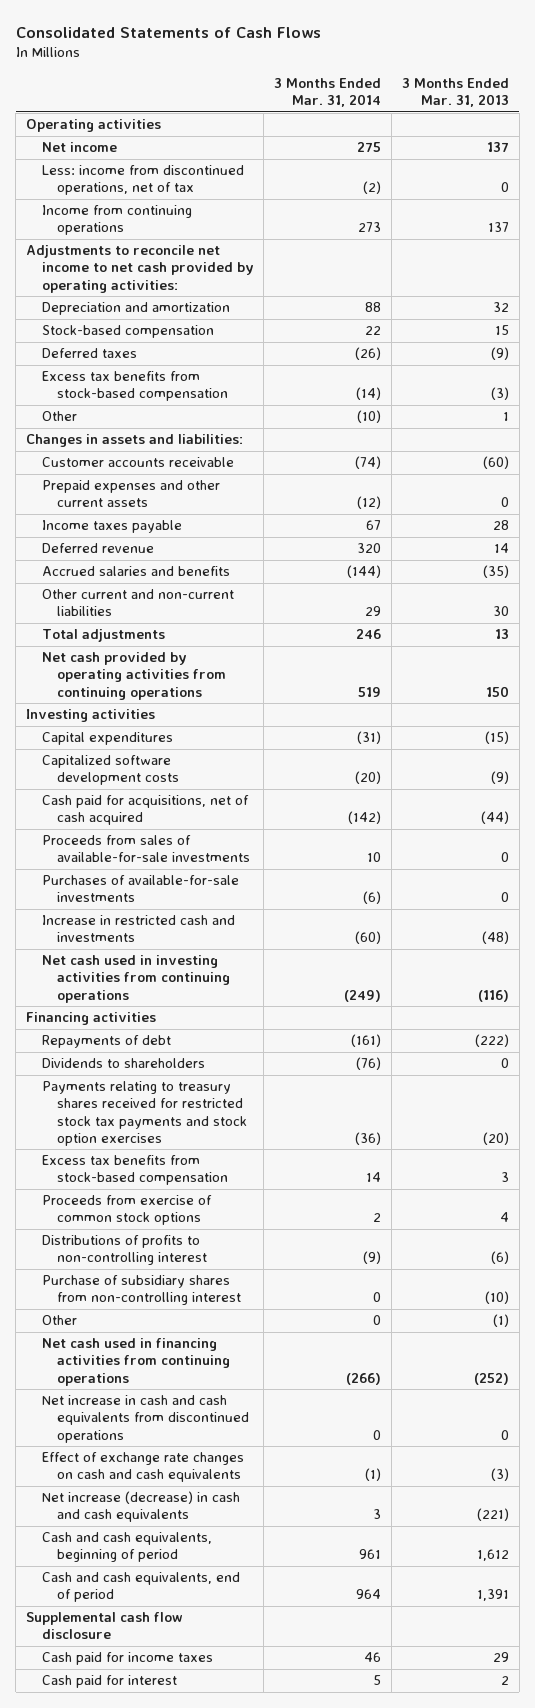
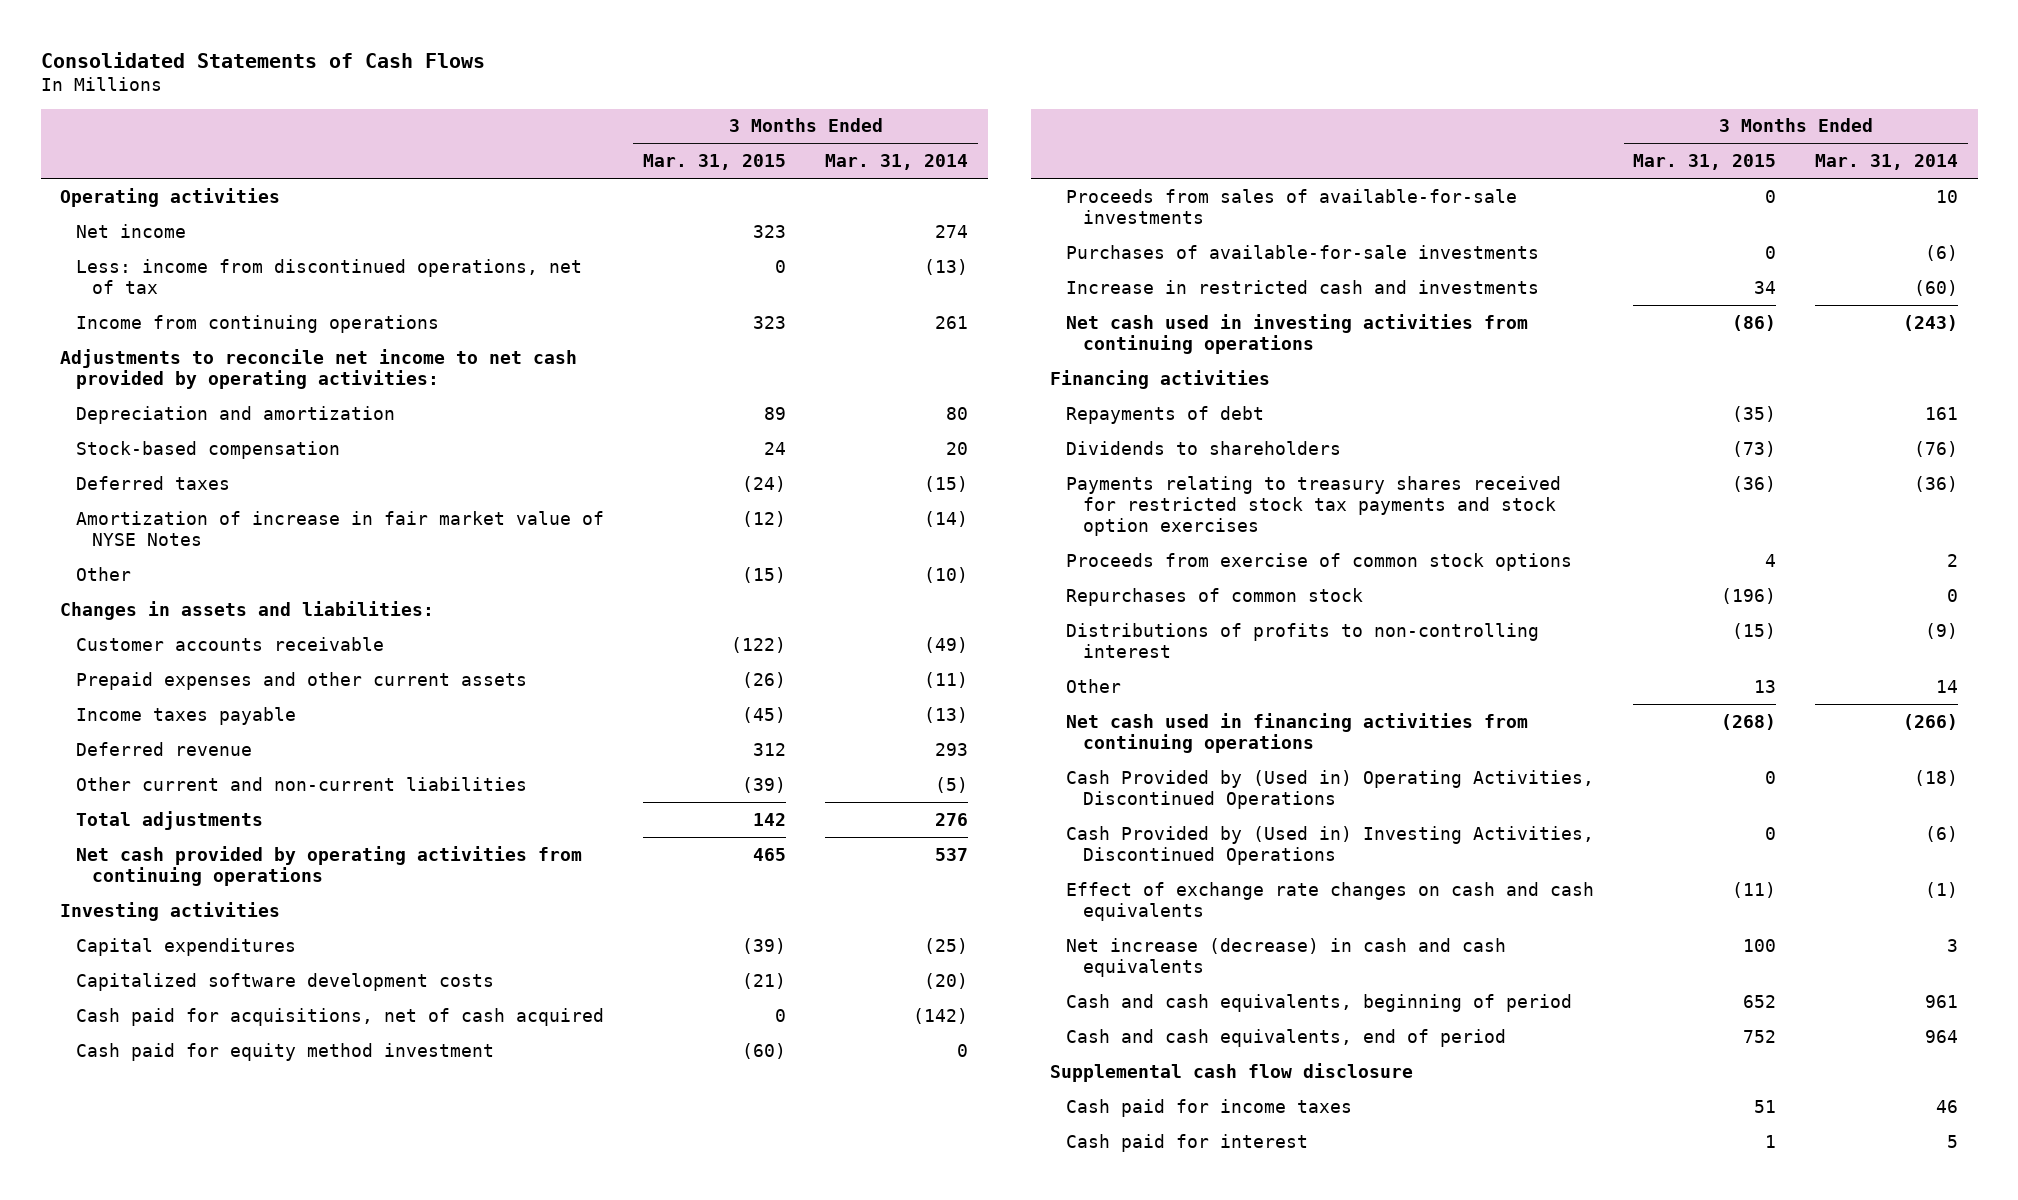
[401,78,509,108] 3 Months Ended Mar. 31, 2013 -> none
none -> [643,154,787,171] Mar. 31, 2015
[357,142,382,153] 275 -> [935,224,969,238] 274
[363,181,382,195] (2) -> [924,258,969,275] (13)
[358,222,382,233] 273 -> [935,315,969,329] 261
[41,371,228,402] Excess tax benefits from stock-based compensation -> none
[365,302,382,313] 88 -> [946,406,969,420] 80
[365,326,382,336] 22 -> [946,441,969,455] 20
[355,347,382,361] (26) -> [924,475,969,492] (15)
none -> [76,510,605,546] Amortization of increase in fair market value of NYSE Notes
[41,566,230,577] Accrued salaries and benefits -> none
[355,456,382,470] (74) -> [924,636,969,653] (49)
[357,496,382,510] (12) -> [924,671,969,688] (11)
[366,520,382,531] 67 -> [924,706,969,723] (13)
[357,543,382,554] 320 -> [935,742,969,756] 293
[365,606,382,617] 29 -> [935,776,969,793] (5)
[356,629,382,640] 246 -> [935,812,969,826] 276
[358,686,382,697] 519 -> [935,847,969,861] 537
[357,731,382,745] (31) -> [924,937,969,954] (25)
none -> [76,1042,495,1061] Cash paid for equity method investment
[344,989,382,1002] (249) -> [1903,314,1959,331] (243)
[351,1034,382,1048] (161) -> [1925,406,1959,420] 161
[41,1155,228,1186] Excess tax benefits from stock-based compensation -> none
none -> [1066,587,1364,606] Repurchases of common stock
[41,1275,241,1306] Purchase of subsidiary shares from non-controlling interest -> none
[373,1315,382,1326] 0 -> [1936,679,1959,693] 14
[41,1395,249,1443] Net increase in cash and cash equivalents from discontinued operations -> none
none -> [1066,769,1595,809] Cash Provided by (Used in) Operating Activities, Discontinued Operations
none -> [1066,825,1595,865] Cash Provided by (Used in) Investing Activities, Discontinued Operations

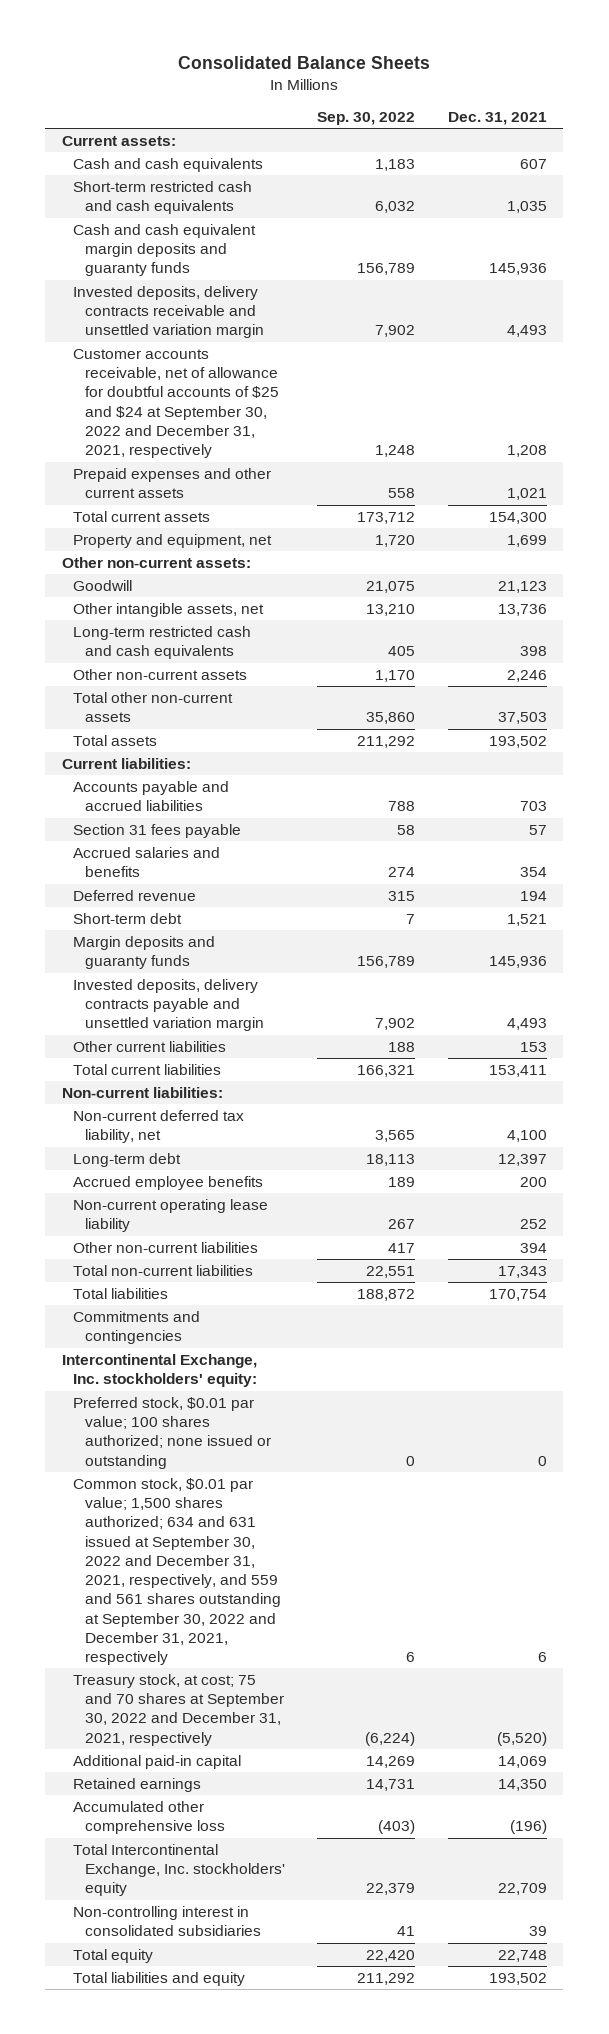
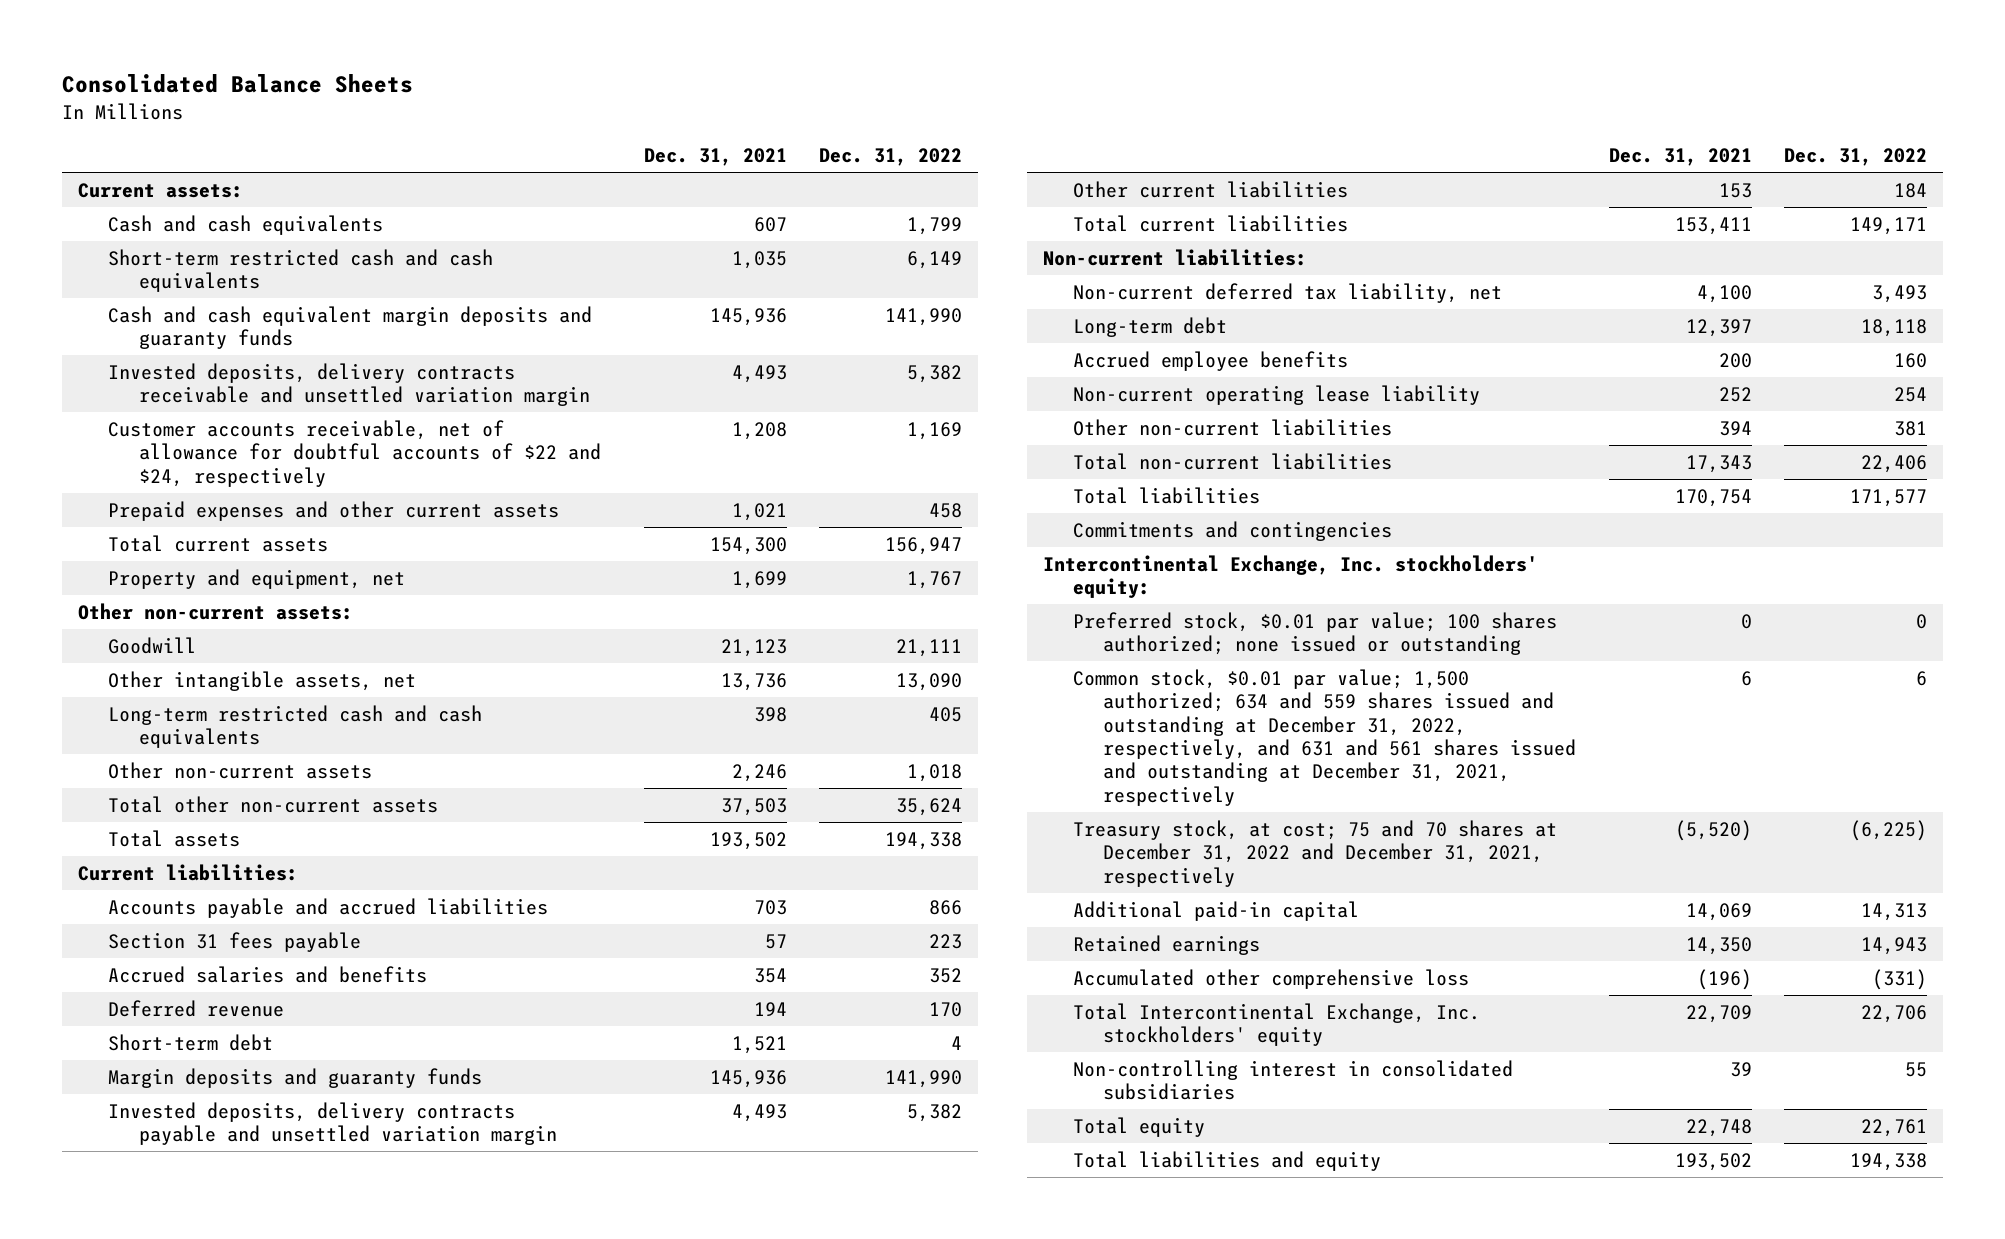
[317,111,416,125] Sep. 30, 2022 -> none
none -> [818,148,962,167] Dec. 31, 2022
[73,348,279,459] Customer accounts receivable, net of allowance for doubtful accounts of $25 and $24 at September 30, 2022 and December 31, 2021, respectively -> [108,419,601,487] Customer accounts receivable, net of allowance for doubtful accounts of $22 and $24, respectively
[73,1477,281,1666] Common stock, $0.01 par value; 1,500 shares authorized; 634 and 631 issued at September 30, 2022 and December 31, 2021, respectively, and 559 and 561 shares outstanding at September 30, 2022 and December 31, 2021, respectively -> [1073,668,1577,806] Common stock, $0.01 par value; 1,500 authorized; 634 and 559 shares issued and outstanding at December 31, 2022, respectively, and 631 and 561 shares issued and outstanding at December 31, 2021, respectively
[73,1673,284,1746] Treasury stock, at cost; 75 and 70 shares at September 30, 2022 and December 31, 2021, respectively -> [1073,819,1558,887] Treasury stock, at cost; 75 and 70 shares at December 31, 2022 and December 31, 2021, respectively

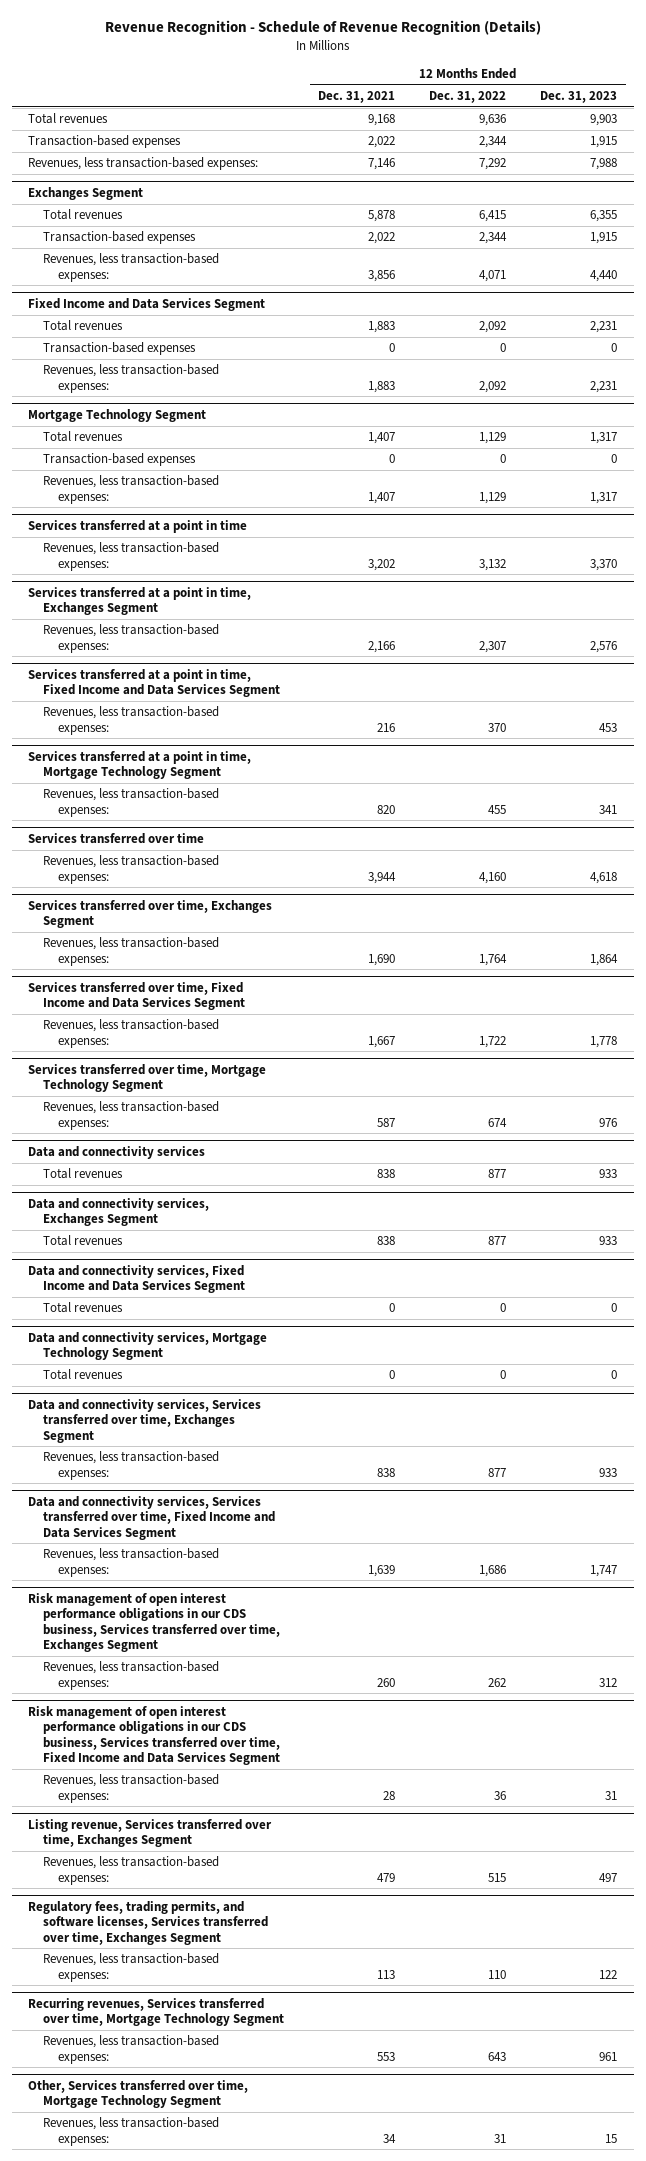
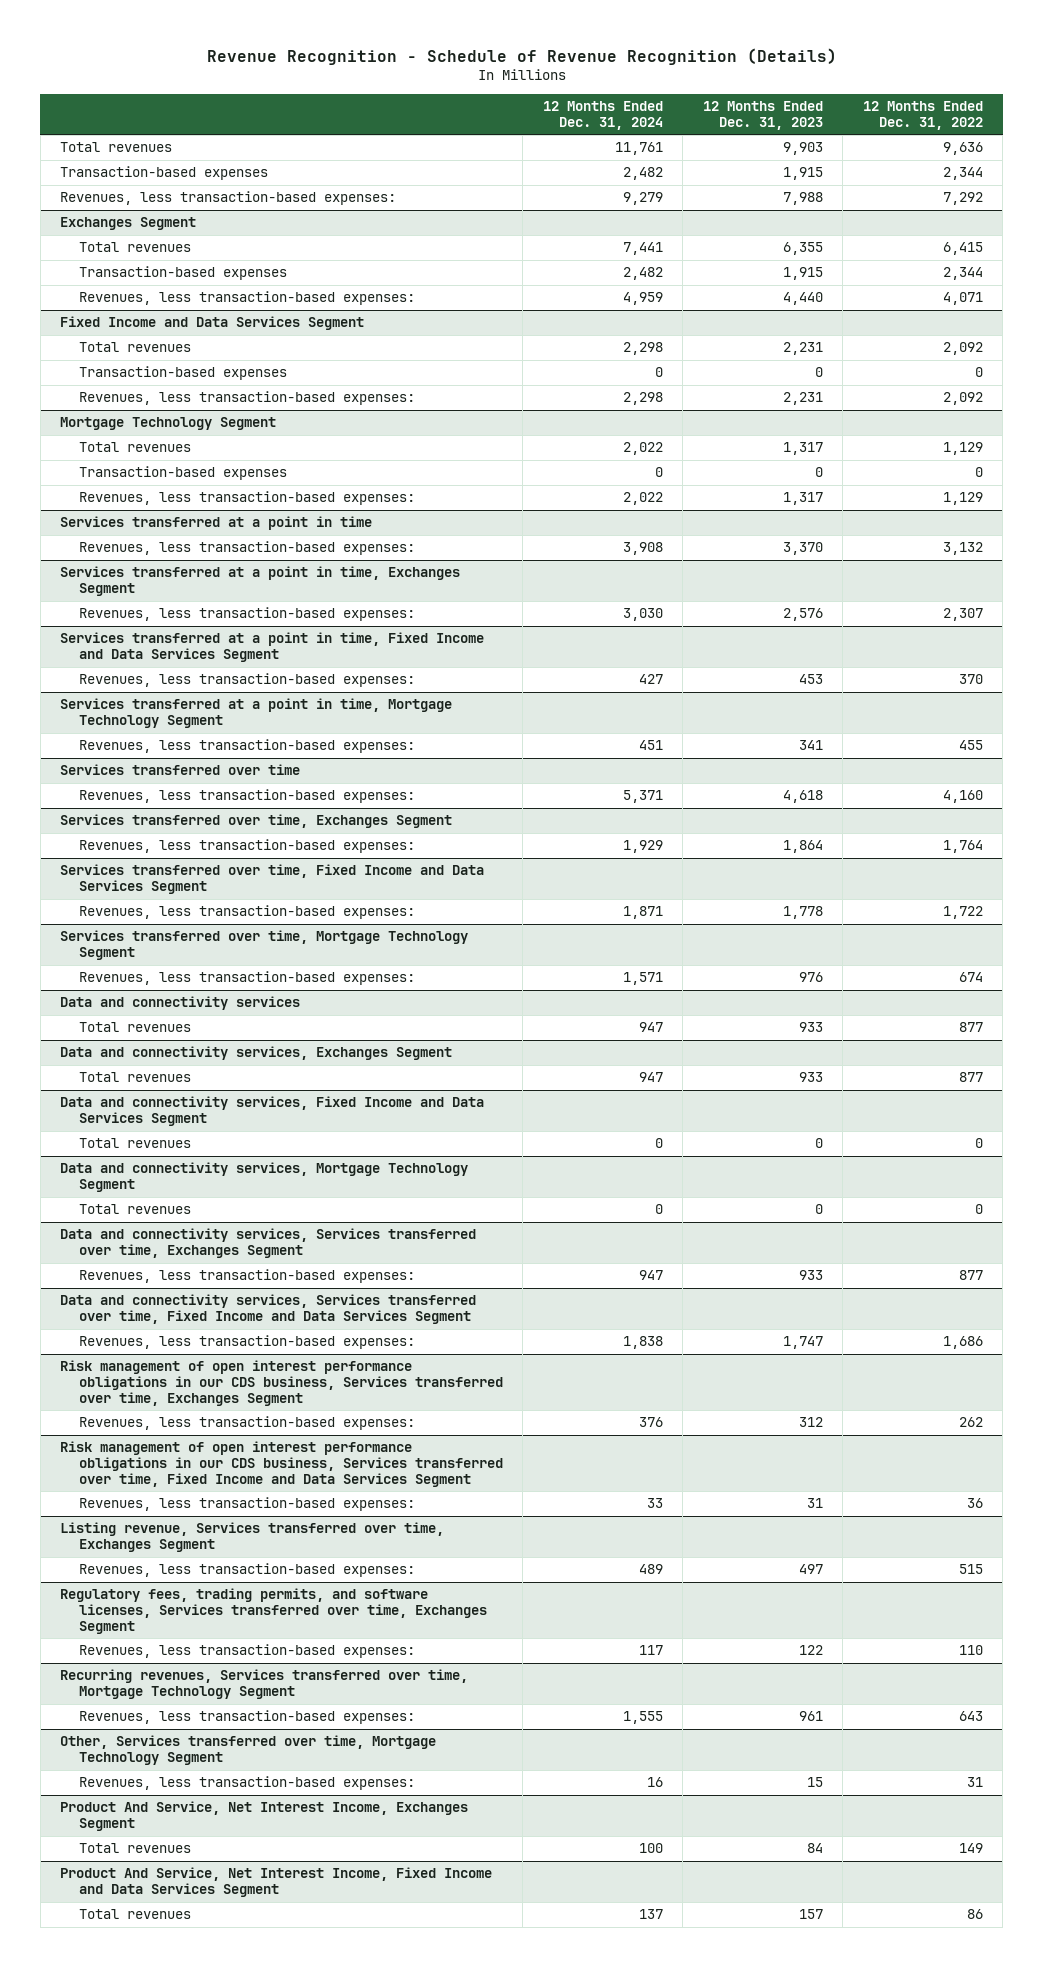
[318,91,396,104] Dec. 31, 2021 -> none
none -> [542,101,663,130] 12 Months Ended Dec. 31, 2024
none -> [60,1801,469,1832] Product And Service, Net Interest Income, Exchanges Segment
none -> [78,1843,191,1854] Total revenues
none -> [60,1867,493,1898] Product And Service, Net Interest Income, Fixed Income and Data Services Segment
none -> [78,1909,191,1920] Total revenues

